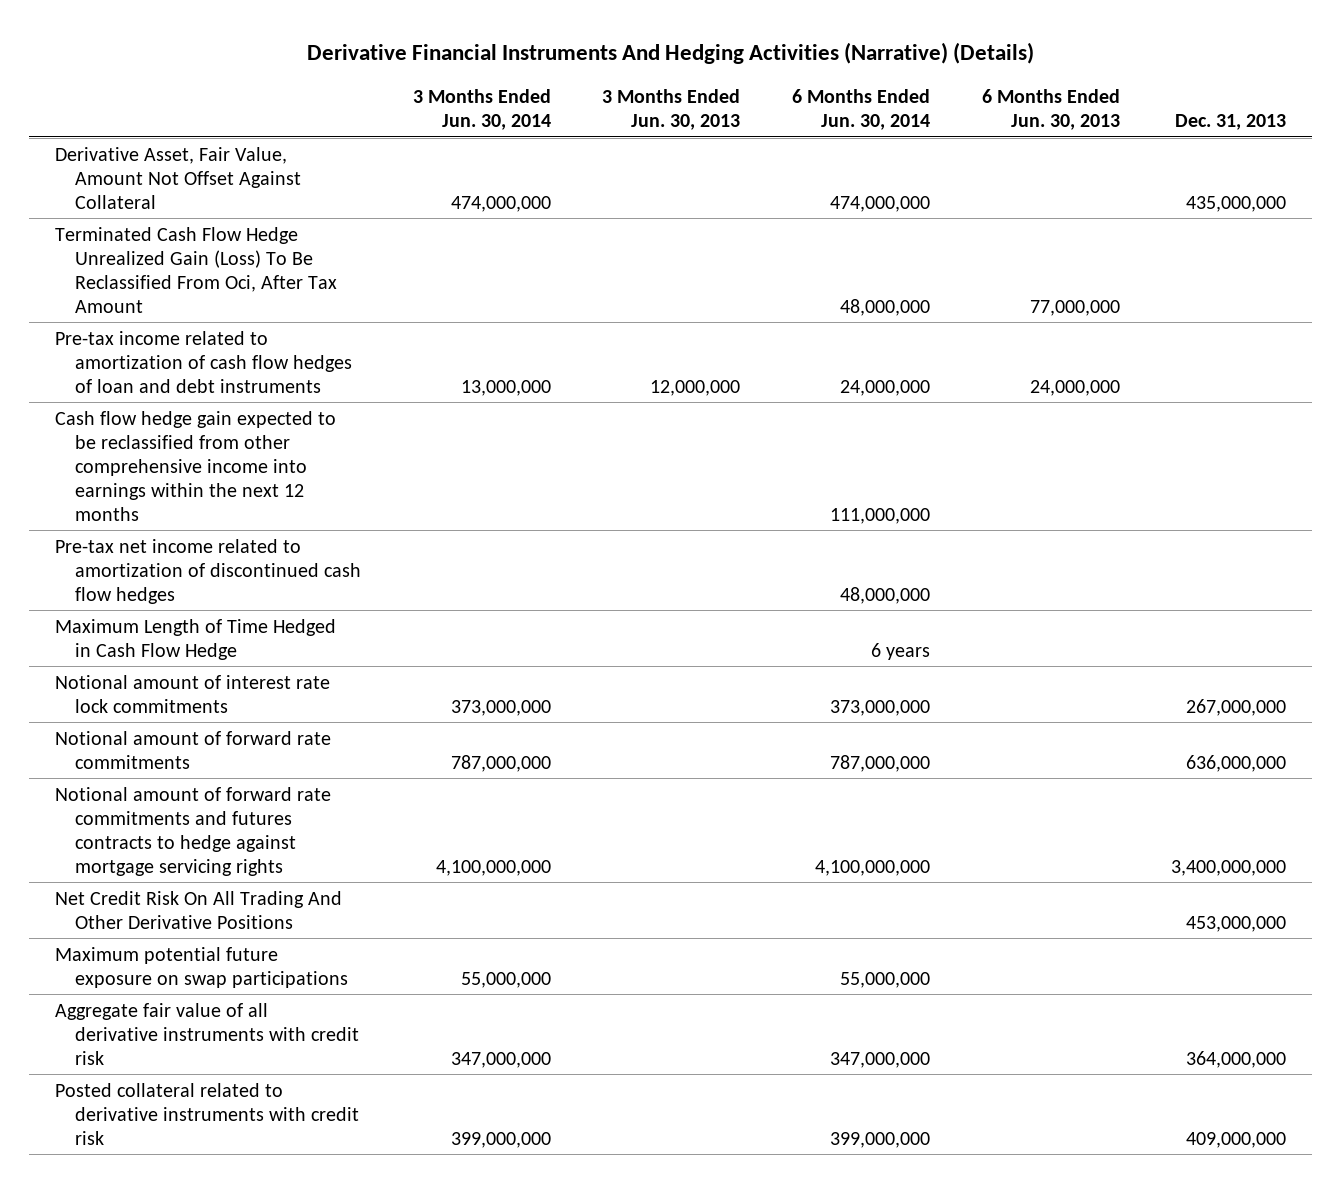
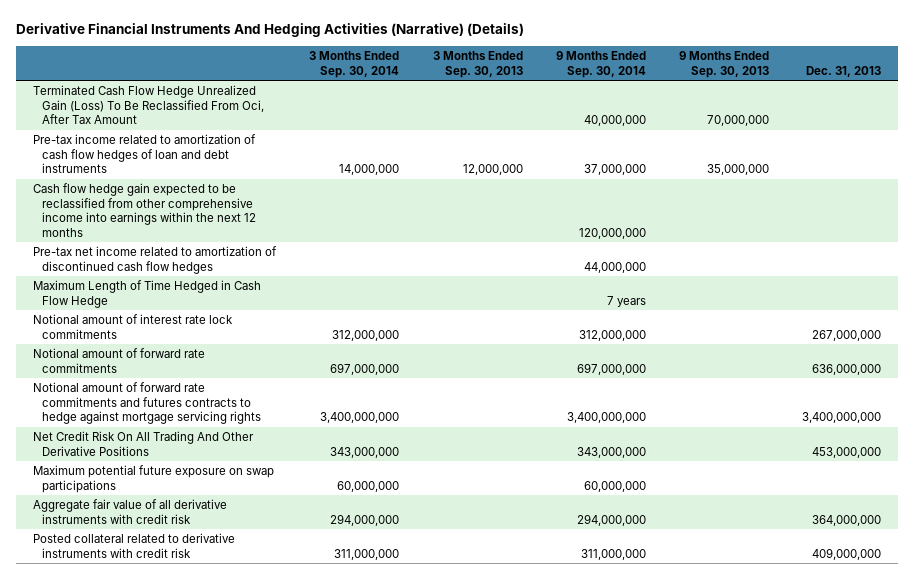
[412,88,551,130] 3 Months Ended Jun. 30, 2014 -> none
[602,88,741,130] 3 Months Ended Jun. 30, 2013 -> none
[792,88,931,130] 6 Months Ended Jun. 30, 2014 -> none
[981,88,1120,130] 6 Months Ended Jun. 30, 2013 -> none
none -> [309,51,400,78] 3 Months Ended Sep. 30, 2014
none -> [432,51,523,78] 3 Months Ended Sep. 30, 2013
none -> [555,51,646,78] 9 Months Ended Sep. 30, 2014
none -> [679,51,770,78] 9 Months Ended Sep. 30, 2013
[54,146,301,209] Derivative Asset, Fair Value, Amount Not Offset Against Collateral -> none

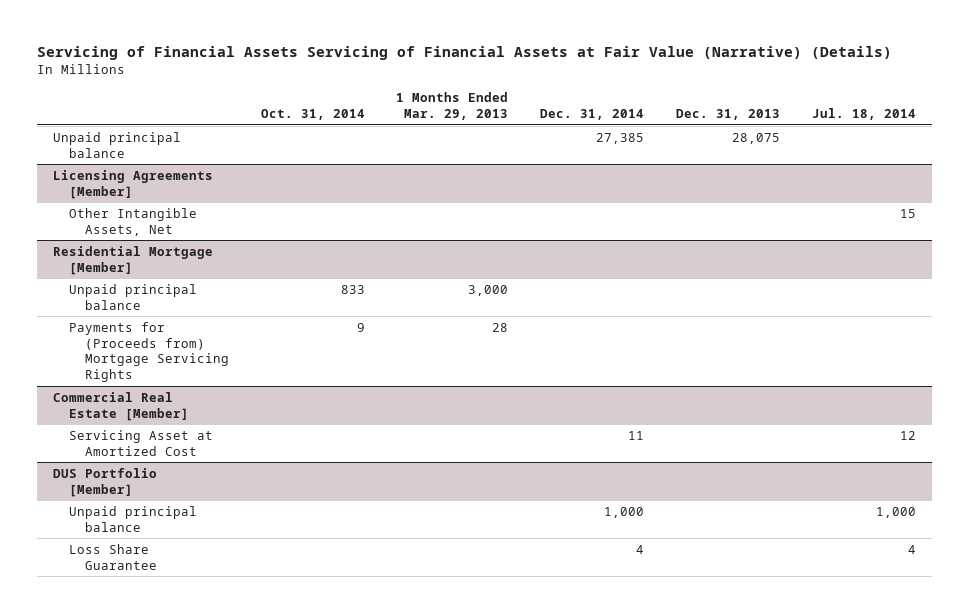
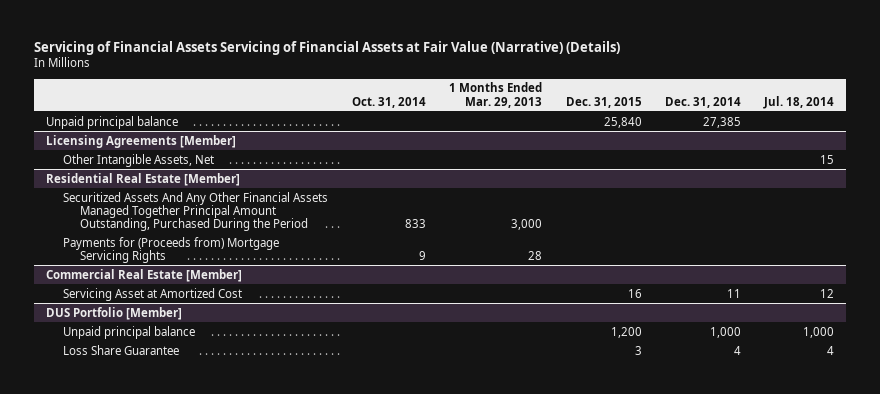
[675,109,780,121] Dec. 31, 2013 -> none
none -> [565,96,642,108] Dec. 31, 2015
[52,245,213,275] Residential Mortgage [Member] -> [45,172,240,186] Residential Real Estate [Member]
[68,283,197,310] Unpaid principal balance -> [63,191,329,232] Securitized Assets And Any Other Financial Assets Managed Together Principal Amount Outstanding, Purchased During the Period

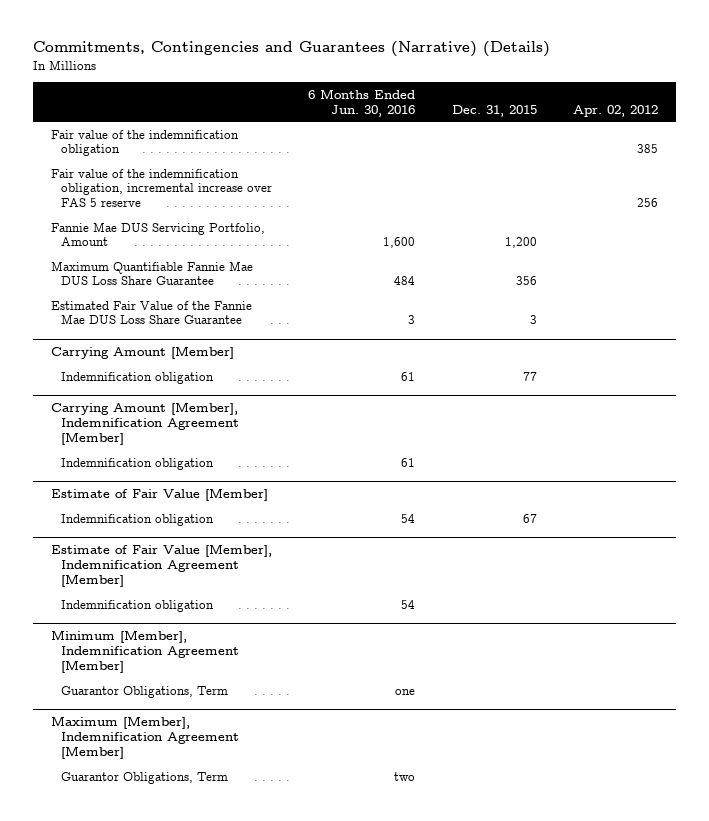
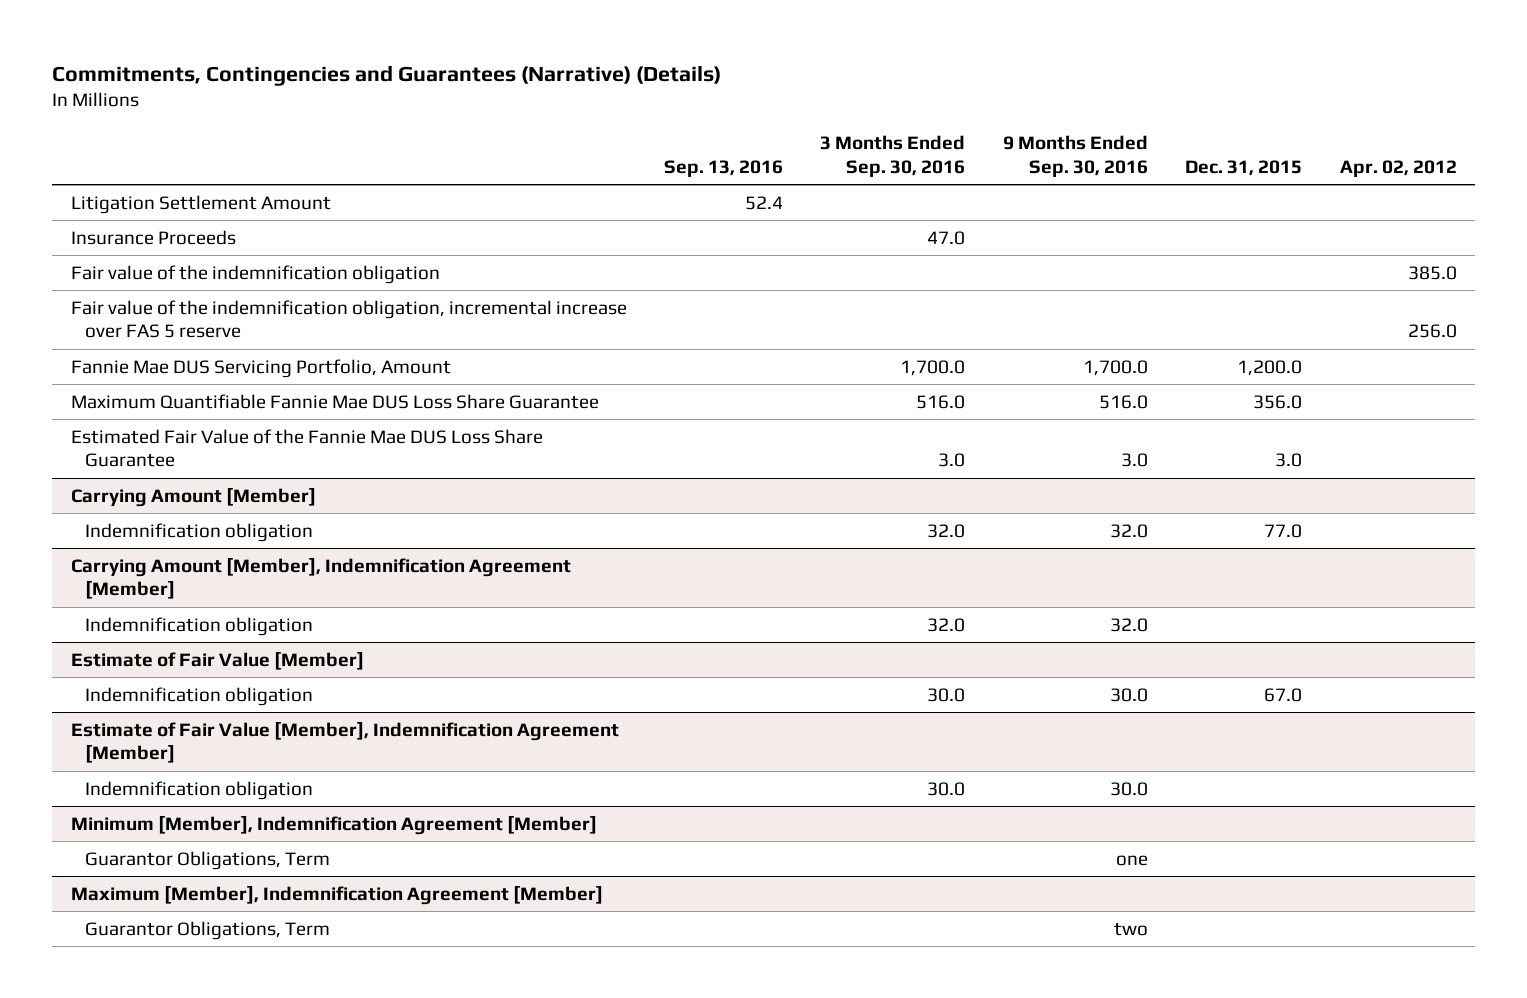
[308,88,416,117] 6 Months Ended Jun. 30, 2016 -> none
none -> [664,159,784,177] Sep. 13, 2016
none -> [820,134,966,177] 3 Months Ended Sep. 30, 2016
none -> [1002,134,1148,177] 9 Months Ended Sep. 30, 2016
none -> [70,194,331,214] Litigation Settlement Amount
none -> [70,229,236,245] Insurance Proceeds
[636,144,658,154] 385 -> [1407,265,1457,280] 385.0
[636,198,658,208] 256 -> [1407,324,1457,339] 256.0
[504,237,537,249] 1,200 -> [1237,359,1303,376] 1,200.0
[515,276,537,286] 356 -> [1253,394,1303,409] 356.0
[529,315,537,325] 3 -> [1275,453,1303,468] 3.0
[522,371,537,381] 77 -> [1264,523,1303,538] 77.0
[522,513,537,523] 67 -> [1264,687,1303,702] 67.0

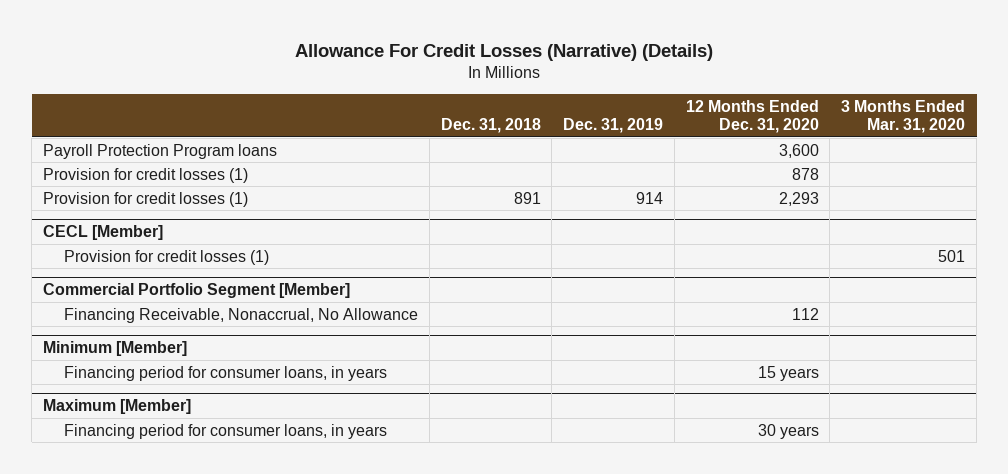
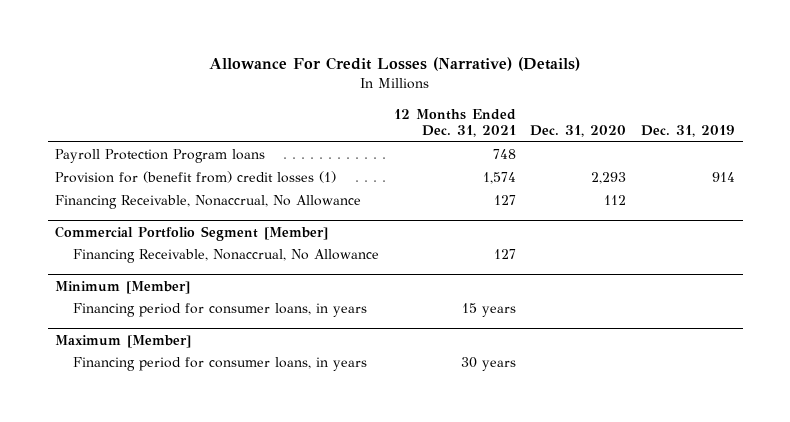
[440,118,541,134] Dec. 31, 2018 -> none
[685,99,819,134] 12 Months Ended Dec. 31, 2020 -> none
[841,99,966,134] 3 Months Ended Mar. 31, 2020 -> none
none -> [393,108,516,138] 12 Months Ended Dec. 31, 2021
none -> [530,125,627,138] Dec. 31, 2020
[43,167,249,183] Provision for credit losses (1) -> none
[43,224,164,240] CECL [Member] -> none
[63,249,269,265] Provision for credit losses (1) -> none
[43,191,249,207] Provision for credit losses (1) -> [55,171,337,184] Provision for (benefit from) credit losses (1)
none -> [55,195,362,210] Financing Receivable, Nonaccrual, No Allowance

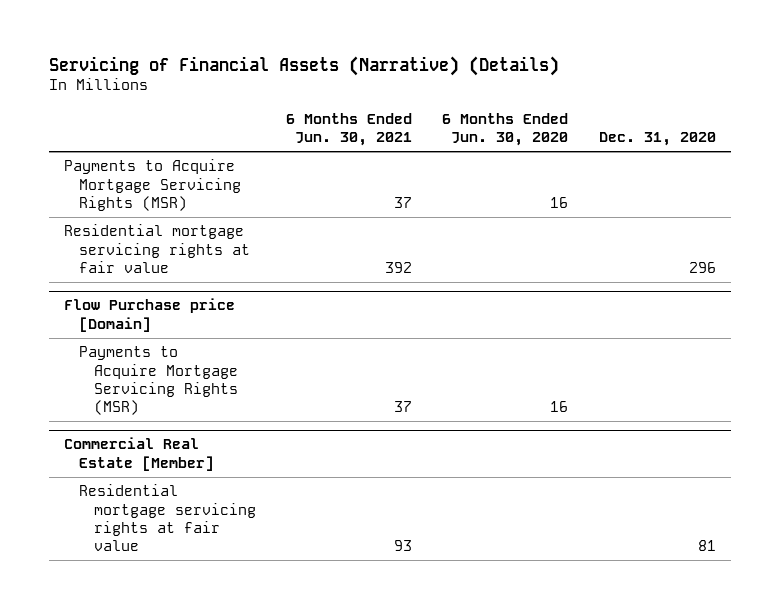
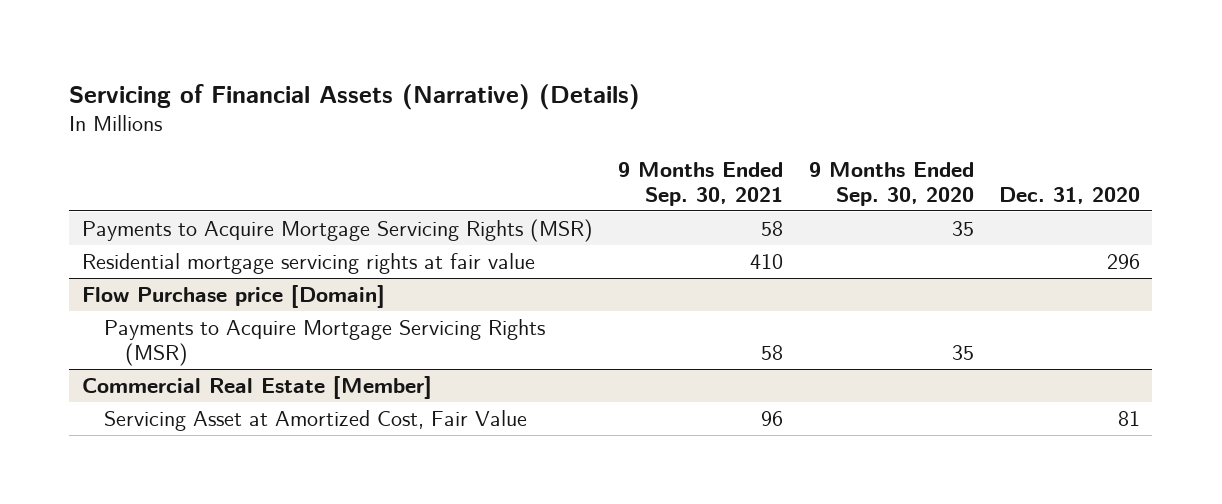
[286,112,413,147] 6 Months Ended Jun. 30, 2021 -> none
[442,112,569,147] 6 Months Ended Jun. 30, 2020 -> none
none -> [618,161,784,206] 9 Months Ended Sep. 30, 2021
none -> [808,161,974,206] 9 Months Ended Sep. 30, 2020
[78,484,256,552] Residential mortgage servicing rights at fair value -> none
none -> [103,409,527,431] Servicing Asset at Amortized Cost, Fair Value

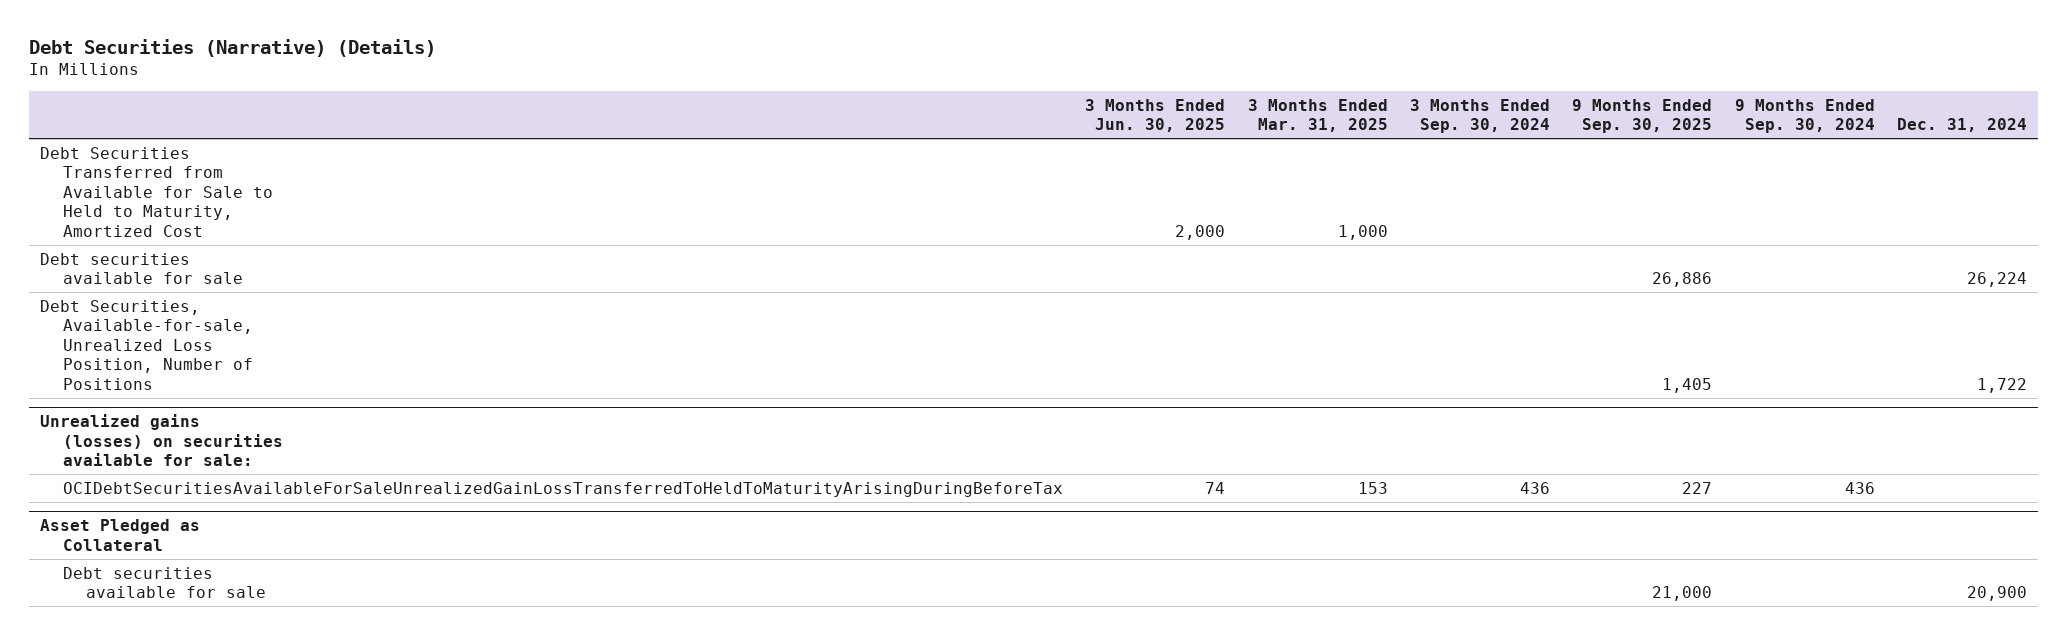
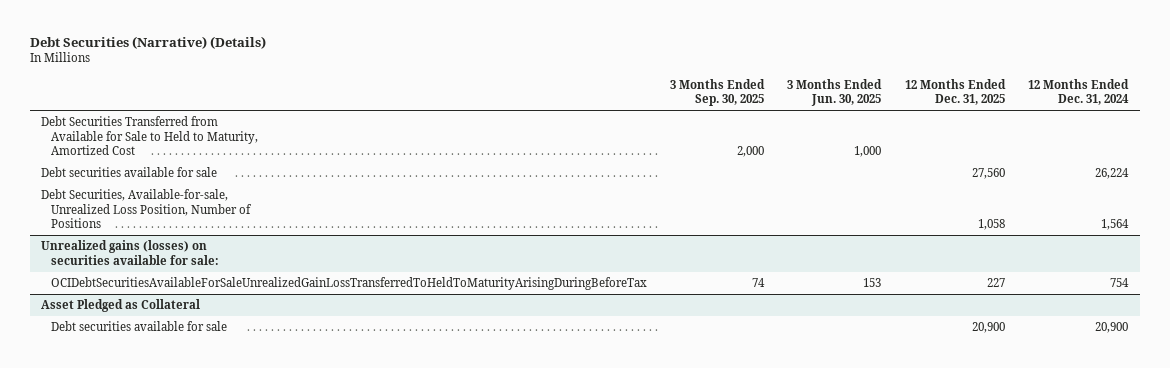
[1247,98,1388,133] 3 Months Ended Mar. 31, 2025 -> none
[1410,98,1551,134] 3 Months Ended Sep. 30, 2024 -> none
[1572,98,1713,134] 9 Months Ended Sep. 30, 2025 -> none
[1734,98,1875,134] 9 Months Ended Sep. 30, 2024 -> none
[1897,118,2028,133] Dec. 31, 2024 -> none
none -> [670,78,766,107] 3 Months Ended Sep. 30, 2025
none -> [904,78,1006,106] 12 Months Ended Dec. 31, 2025
none -> [1028,78,1130,106] 12 Months Ended Dec. 31, 2024
[1175,224,1226,240] 2,000 -> [854,145,882,157] 1,000
[1205,481,1226,494] 74 -> [863,278,882,288] 153

